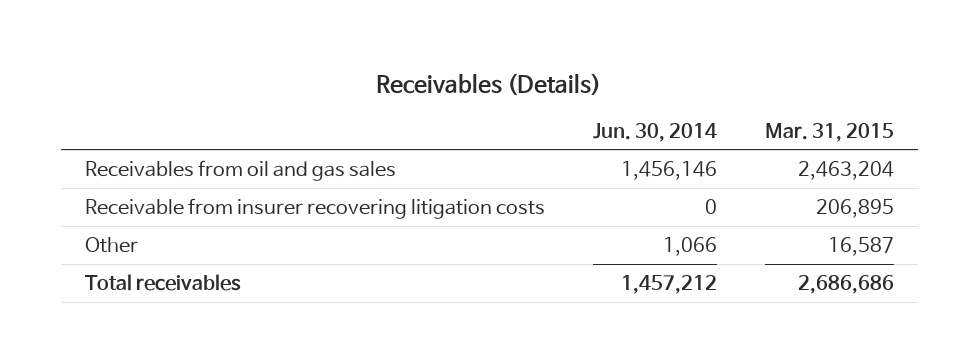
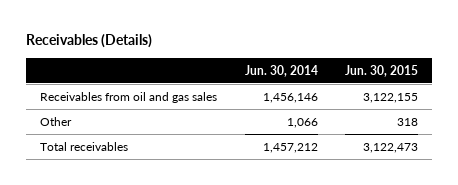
[765,122,895,142] Mar. 31, 2015 -> none
none -> [345,64,419,77] Jun. 30, 2015
[84,198,545,220] Receivable from insurer recovering litigation costs -> none

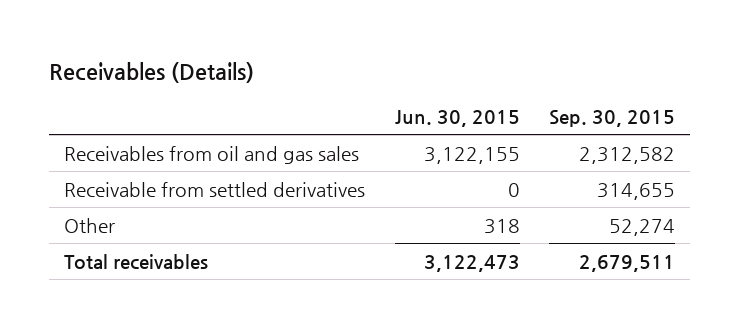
[244,64,318,77] Jun. 30, 2014 -> none
none -> [549,109,676,127] Sep. 30, 2015
none -> [64,181,366,197] Receivable from settled derivatives

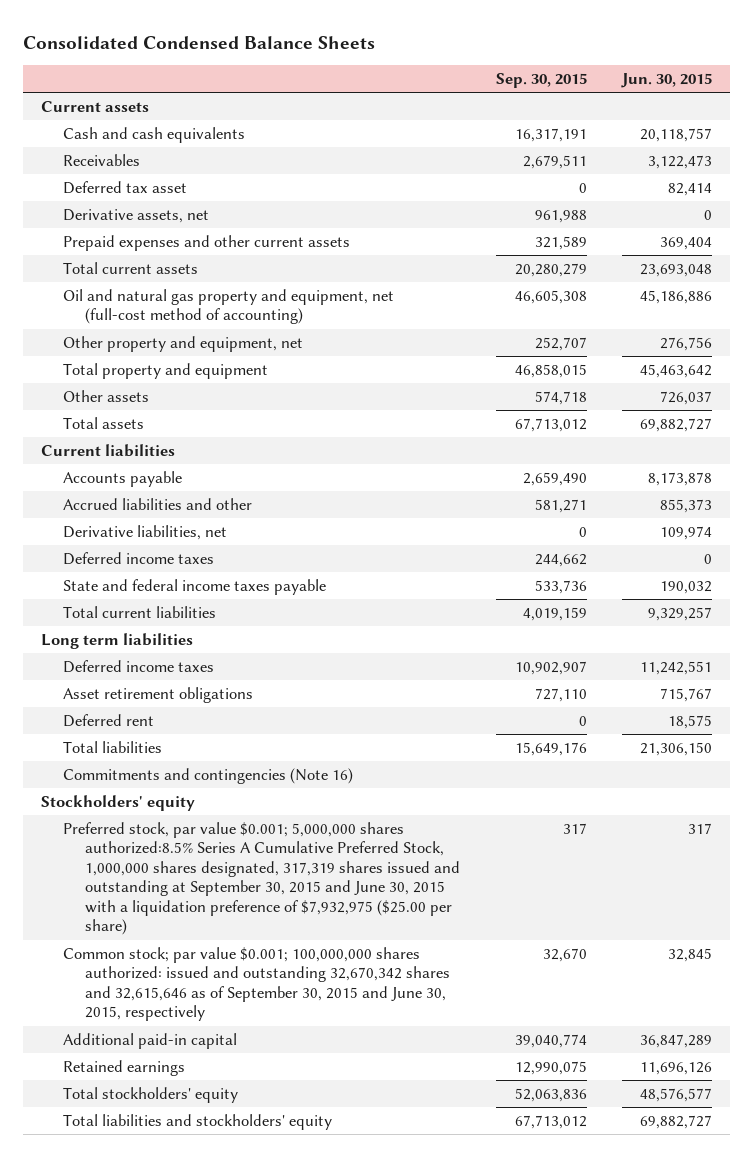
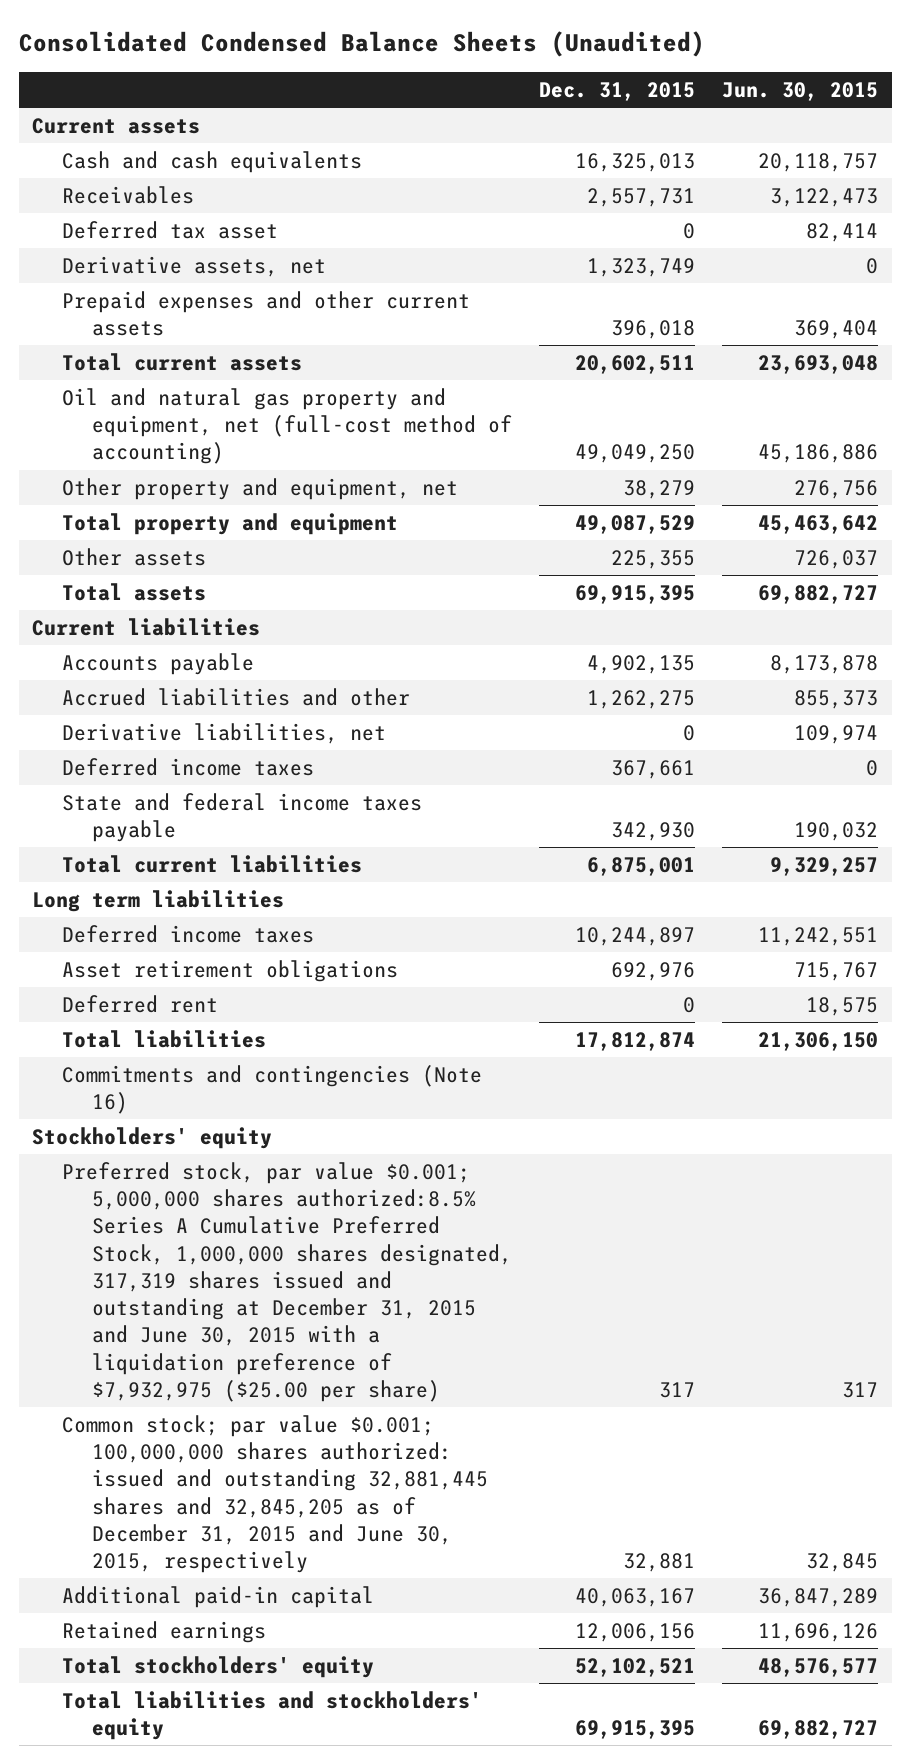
[23,35,376,49] Consolidated Condensed Balance Sheets -> [18,31,705,58] Consolidated Condensed Balance Sheets (Unaudited)
[495,73,587,89] Sep. 30, 2015 -> none
none -> [539,82,696,102] Dec. 31, 2015
[63,821,461,936] Preferred stock, par value $0.001; 5,000,000 shares authorized:8.5% Series A Cumulative Preferred Stock, 1,000,000 shares designated, 317,319 shares issued and outstanding at September 30, 2015 and June 30, 2015 with a liquidation preference of $7,932,975 ($25.00 per share) -> [62,1161,512,1403] Preferred stock, par value $0.001; 5,000,000 shares authorized:8.5% Series A Cumulative Preferred Stock, 1,000,000 shares designated, 317,319 shares issued and outstanding at December 31, 2015 and June 30, 2015 with a liquidation preference of $7,932,975 ($25.00 per share)
[63,946,451,1022] Common stock; par value $0.001; 100,000,000 shares authorized: issued and outstanding 32,670,342 shares and 32,615,646 as of September 30, 2015 and June 30, 2015, respectively -> [62,1414,488,1574] Common stock; par value $0.001; 100,000,000 shares authorized: issued and outstanding 32,881,445 shares and 32,845,205 as of December 31, 2015 and June 30, 2015, respectively

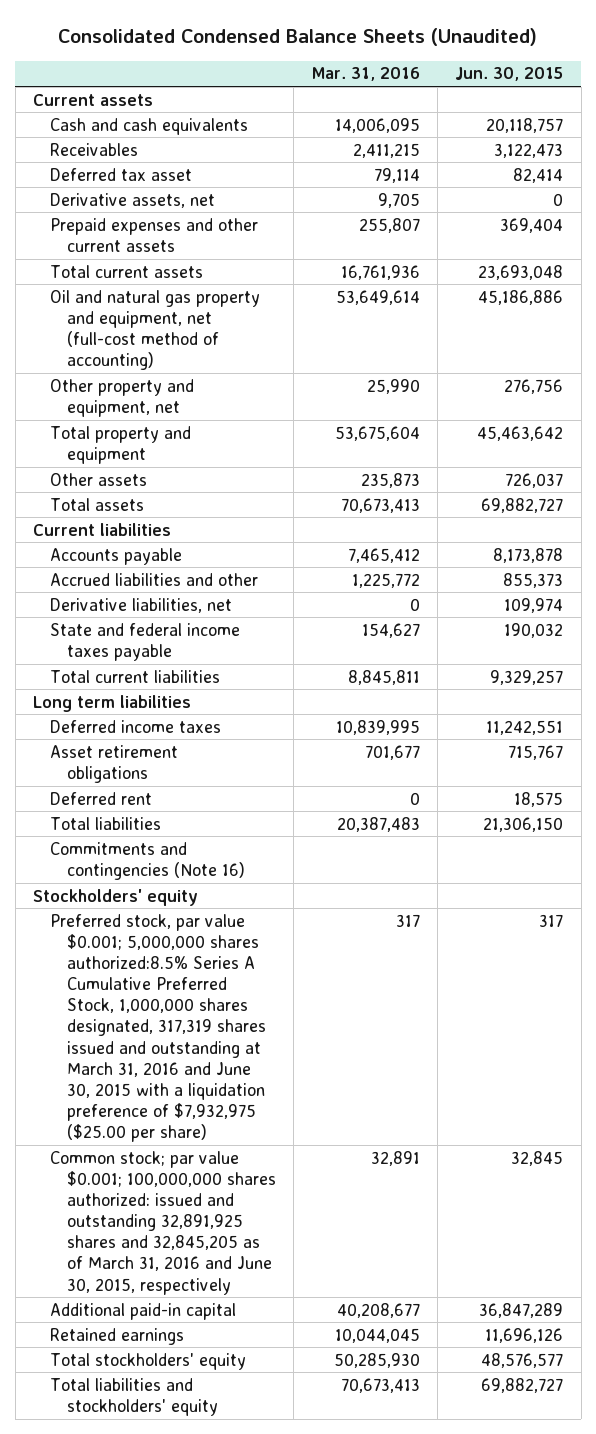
[539,82,696,102] Dec. 31, 2015 -> none
none -> [311,67,420,82] Mar. 31, 2016
[62,757,315,776] Deferred income taxes -> none
[62,1161,512,1403] Preferred stock, par value $0.001; 5,000,000 shares authorized:8.5% Series A Cumulative Preferred Stock, 1,000,000 shares designated, 317,319 shares issued and outstanding at December 31, 2015 and June 30, 2015 with a liquidation preference of $7,932,975 ($25.00 per share) -> [50,913,267,1143] Preferred stock, par value $0.001; 5,000,000 shares authorized:8.5% Series A Cumulative Preferred Stock, 1,000,000 shares designated, 317,319 shares issued and outstanding at March 31, 2016 and June 30, 2015 with a liquidation preference of $7,932,975 ($25.00 per share)
[62,1414,488,1574] Common stock; par value $0.001; 100,000,000 shares authorized: issued and outstanding 32,881,445 shares and 32,845,205 as of December 31, 2015 and June 30, 2015, respectively -> [50,1150,277,1295] Common stock; par value $0.001; 100,000,000 shares authorized: issued and outstanding 32,891,925 shares and 32,845,205 as of March 31, 2016 and June 30, 2015, respectively

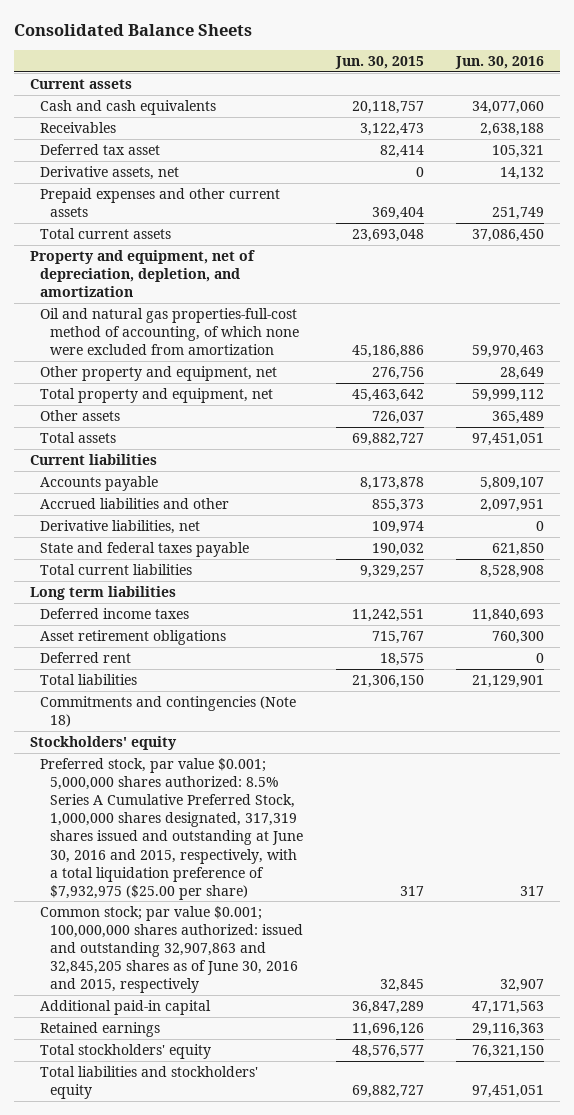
[58,27,538,46] Consolidated Condensed Balance Sheets (Unaudited) -> [13,23,252,36] Consolidated Balance Sheets
[311,67,420,82] Mar. 31, 2016 -> none
none -> [454,56,544,70] Jun. 30, 2016
none -> [29,249,255,298] Property and equipment, net of depreciation, depletion, and amortization
[50,289,261,371] Oil and natural gas property and equipment, net (full-cost method of accounting) -> [40,307,300,356] Oil and natural gas properties-full-cost method of accounting, of which none were excluded from amortization
[50,425,192,464] Total property and equipment -> [40,387,274,403] Total property and equipment, net
[50,622,241,661] State and federal income taxes payable -> [40,541,250,557] State and federal taxes payable
[50,841,246,880] Commitments and contingencies (Note 16) -> [40,695,297,728] Commitments and contingencies (Note 18)
[50,913,267,1143] Preferred stock, par value $0.001; 5,000,000 shares authorized:8.5% Series A Cumulative Preferred Stock, 1,000,000 shares designated, 317,319 shares issued and outstanding at March 31, 2016 and June 30, 2015 with a liquidation preference of $7,932,975 ($25.00 per share) -> [40,757,304,900] Preferred stock, par value $0.001; 5,000,000 shares authorized: 8.5% Series A Cumulative Preferred Stock, 1,000,000 shares designated, 317,319 shares issued and outstanding at June 30, 2016 and 2015, respectively, with a total liquidation preference of $7,932,975 ($25.00 per share)
[50,1150,277,1295] Common stock; par value $0.001; 100,000,000 shares authorized: issued and outstanding 32,891,925 shares and 32,845,205 as of March 31, 2016 and June 30, 2015, respectively -> [40,905,304,994] Common stock; par value $0.001; 100,000,000 shares authorized: issued and outstanding 32,907,863 and 32,845,205 shares as of June 30, 2016 and 2015, respectively

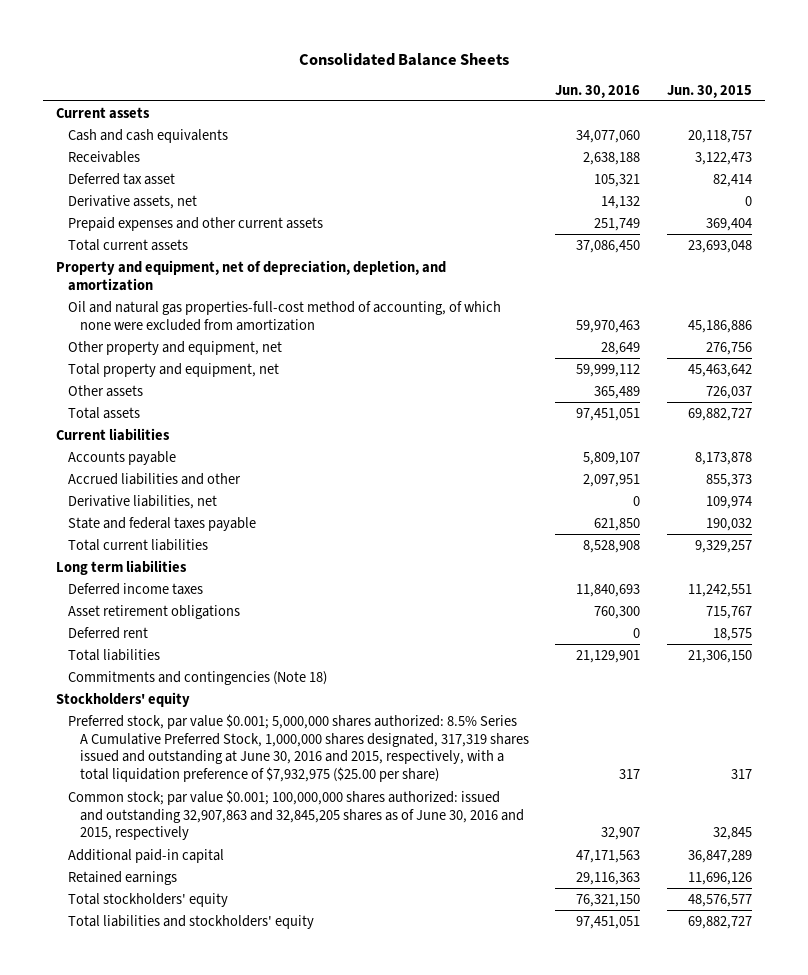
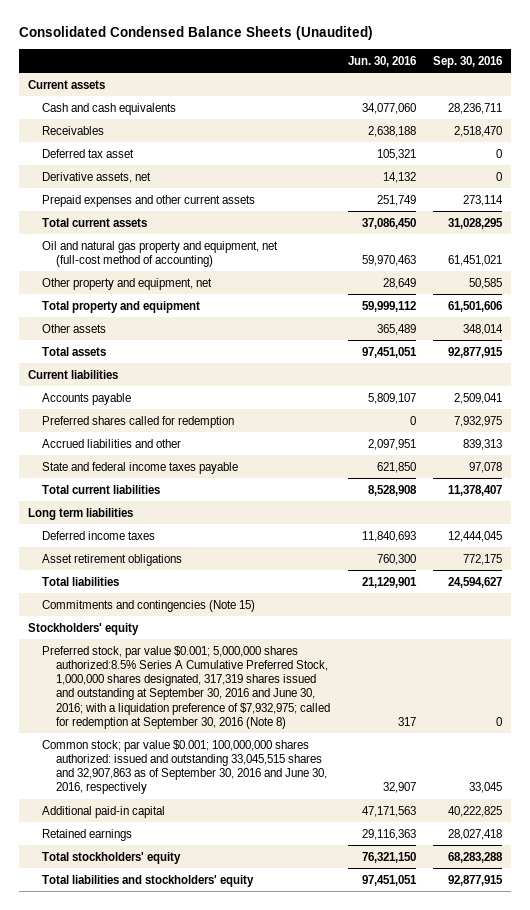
[298,52,509,66] Consolidated Balance Sheets -> [19,26,374,41] Consolidated Condensed Balance Sheets (Unaudited)
[666,84,752,98] Jun. 30, 2015 -> none
none -> [433,55,503,68] Sep. 30, 2016
[55,259,446,291] Property and equipment, net of depreciation, depletion, and amortization -> none
[67,300,501,331] Oil and natural gas properties-full-cost method of accounting, of which none were excluded from amortization -> [41,240,278,267] Oil and natural gas property and equipment, net (full-cost method of accounting)
[67,362,279,377] Total property and equipment, net -> [41,300,200,313] Total property and equipment
none -> [41,415,234,428] Preferred shares called for redemption
[67,494,217,509] Derivative liabilities, net -> none
[67,516,256,531] State and federal taxes payable -> [41,461,238,474] State and federal income taxes payable
[67,626,148,639] Deferred rent -> none
[67,670,327,685] Commitments and contingencies (Note 18) -> [41,599,255,612] Commitments and contingencies (Note 15)
[67,713,529,783] Preferred stock, par value $0.001; 5,000,000 shares authorized: 8.5% Series A Cumulative Preferred Stock, 1,000,000 shares designated, 317,319 shares issued and outstanding at June 30, 2016 and 2015, respectively, with a total liquidation preference of $7,932,975 ($25.00 per share) -> [41,645,331,729] Preferred stock, par value $0.001; 5,000,000 shares authorized:8.5% Series A Cumulative Preferred Stock, 1,000,000 shares designated, 317,319 shares issued and outstanding at September 30, 2016 and June 30, 2016; with a liquidation preference of $7,932,975; called for redemption at September 30, 2016 (Note 8)
[67,789,524,841] Common stock; par value $0.001; 100,000,000 shares authorized: issued and outstanding 32,907,863 and 32,845,205 shares as of June 30, 2016 and 2015, respectively -> [41,739,328,795] Common stock; par value $0.001; 100,000,000 shares authorized: issued and outstanding 33,045,515 shares and 32,907,863 as of September 30, 2016 and June 30, 2016, respectively

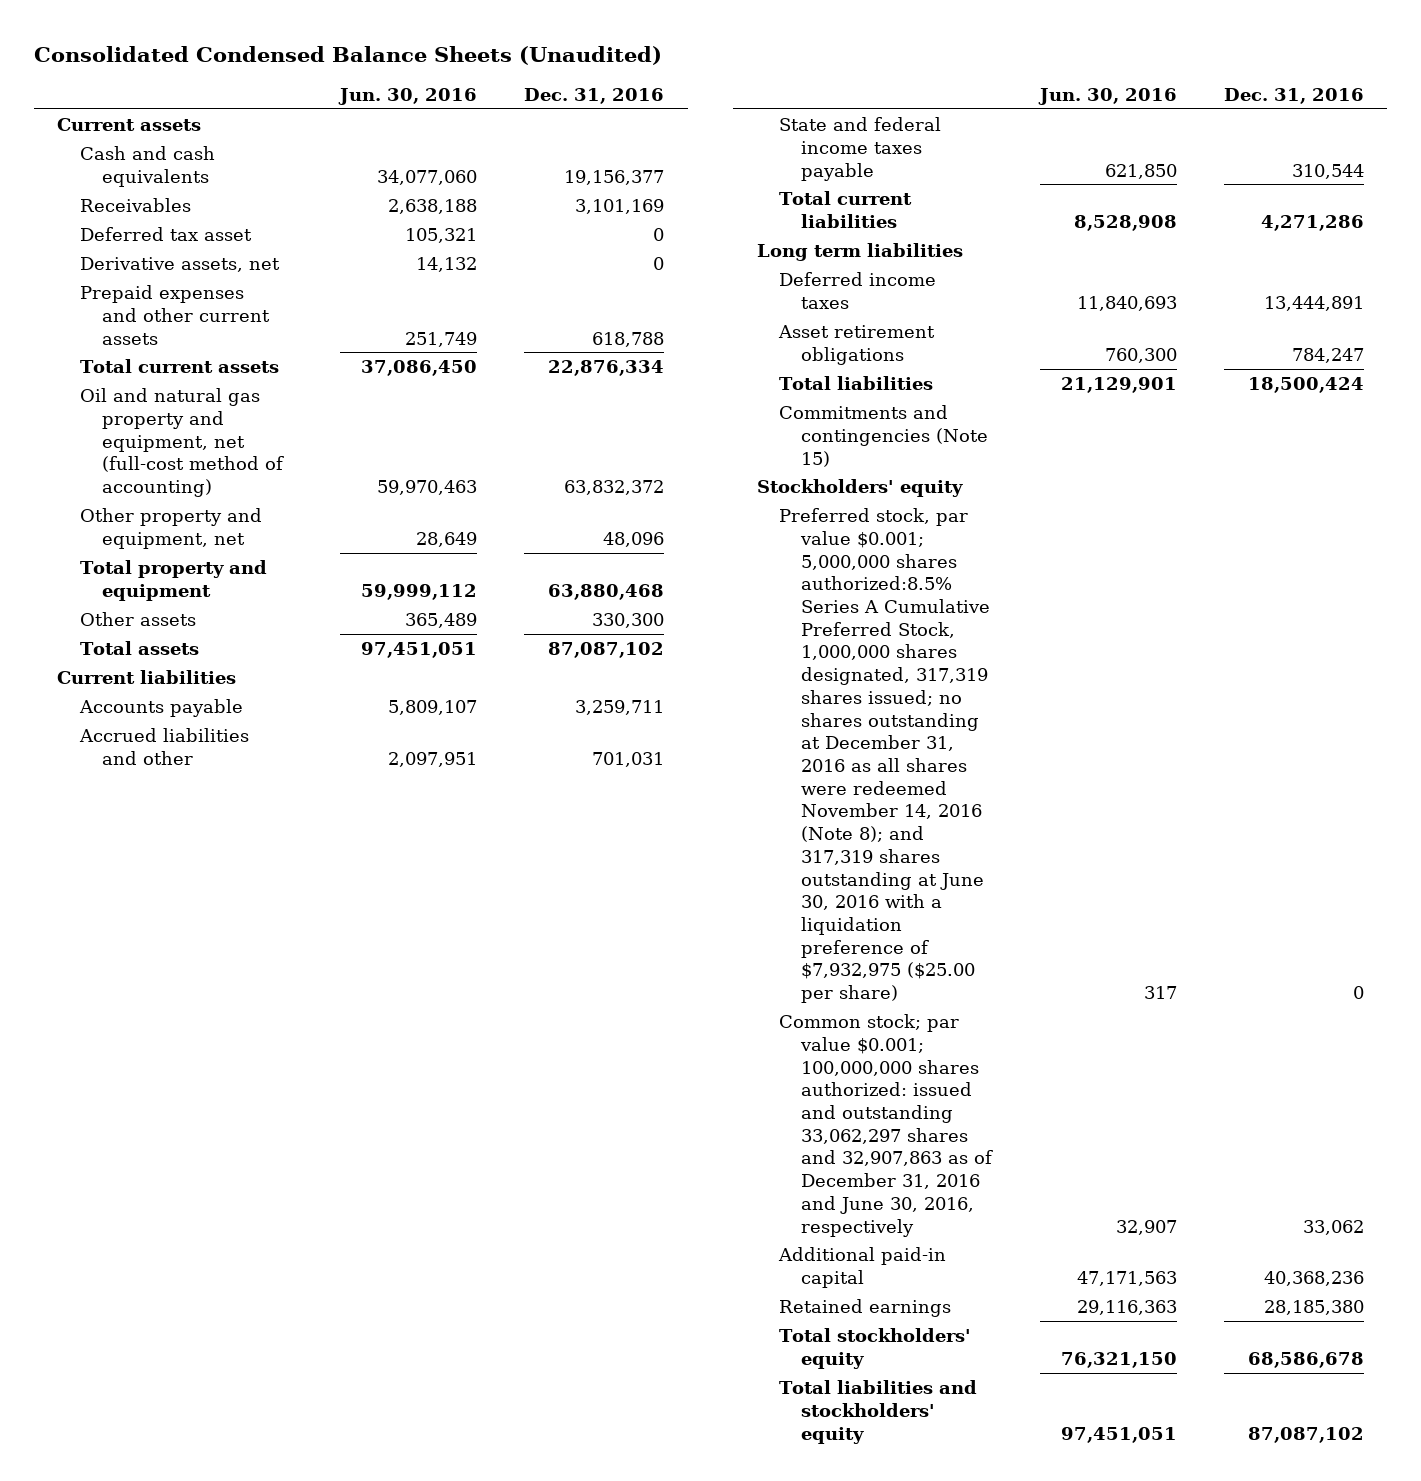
[433,55,503,68] Sep. 30, 2016 -> none
none -> [524,88,665,105] Dec. 31, 2016
[41,415,234,428] Preferred shares called for redemption -> none
[41,645,331,729] Preferred stock, par value $0.001; 5,000,000 shares authorized:8.5% Series A Cumulative Preferred Stock, 1,000,000 shares designated, 317,319 shares issued and outstanding at September 30, 2016 and June 30, 2016; with a liquidation preference of $7,932,975; called for redemption at September 30, 2016 (Note 8) -> [779,508,991,1004] Preferred stock, par value $0.001; 5,000,000 shares authorized:8.5% Series A Cumulative Preferred Stock, 1,000,000 shares designated, 317,319 shares issued; no shares outstanding at December 31, 2016 as all shares were redeemed November 14, 2016 (Note 8); and 317,319 shares outstanding at June 30, 2016 with a liquidation preference of $7,932,975 ($25.00 per share)
[41,739,328,795] Common stock; par value $0.001; 100,000,000 shares authorized: issued and outstanding 33,045,515 shares and 32,907,863 as of September 30, 2016 and June 30, 2016, respectively -> [779,1014,994,1237] Common stock; par value $0.001; 100,000,000 shares authorized: issued and outstanding 33,062,297 shares and 32,907,863 as of December 31, 2016 and June 30, 2016, respectively

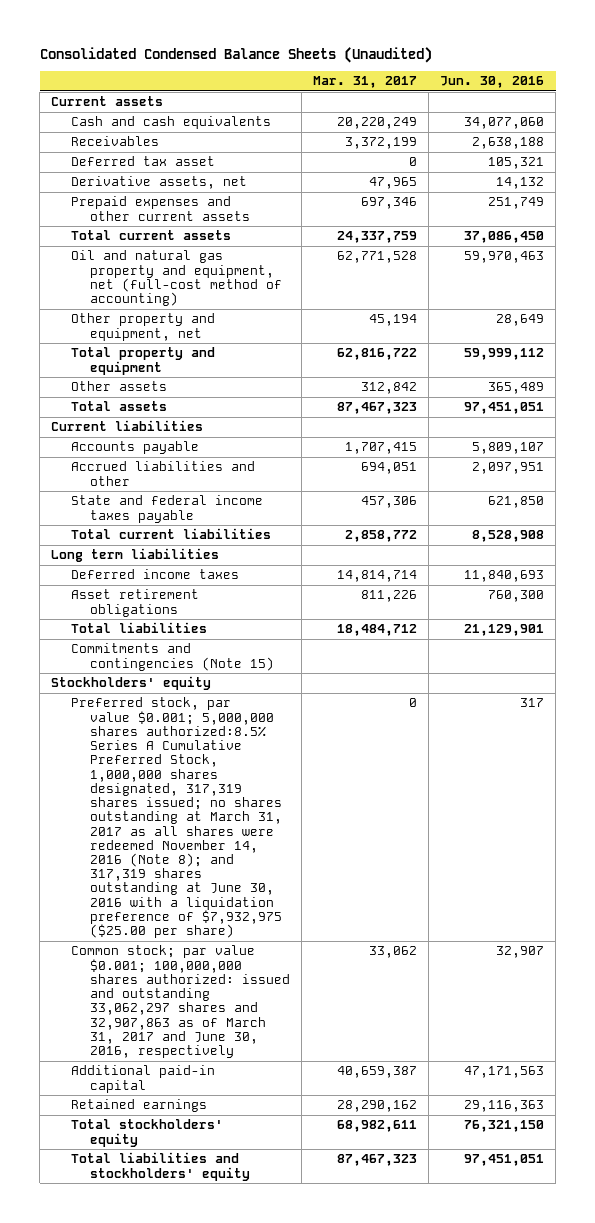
[524,88,665,105] Dec. 31, 2016 -> none
none -> [313,76,418,89] Mar. 31, 2017
[779,508,991,1004] Preferred stock, par value $0.001; 5,000,000 shares authorized:8.5% Series A Cumulative Preferred Stock, 1,000,000 shares designated, 317,319 shares issued; no shares outstanding at December 31, 2016 as all shares were redeemed November 14, 2016 (Note 8); and 317,319 shares outstanding at June 30, 2016 with a liquidation preference of $7,932,975 ($25.00 per share) -> [70,697,282,939] Preferred stock, par value $0.001; 5,000,000 shares authorized:8.5% Series A Cumulative Preferred Stock, 1,000,000 shares designated, 317,319 shares issued; no shares outstanding at March 31, 2017 as all shares were redeemed November 14, 2016 (Note 8); and 317,319 shares outstanding at June 30, 2016 with a liquidation preference of $7,932,975 ($25.00 per share)
[779,1014,994,1237] Common stock; par value $0.001; 100,000,000 shares authorized: issued and outstanding 33,062,297 shares and 32,907,863 as of December 31, 2016 and June 30, 2016, respectively -> [70,945,290,1059] Common stock; par value $0.001; 100,000,000 shares authorized: issued and outstanding 33,062,297 shares and 32,907,863 as of March 31, 2017 and June 30, 2016, respectively

